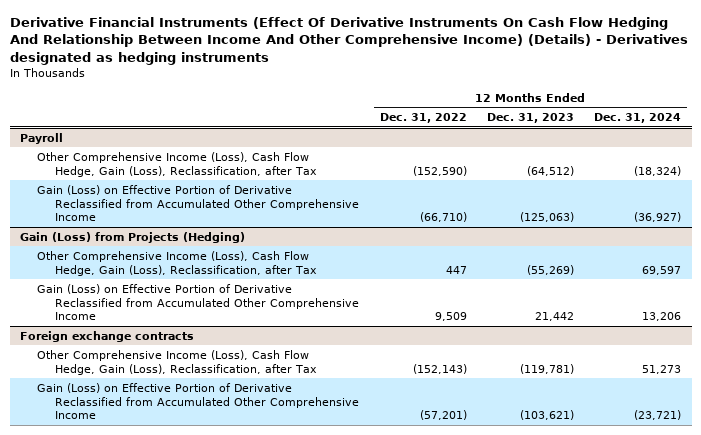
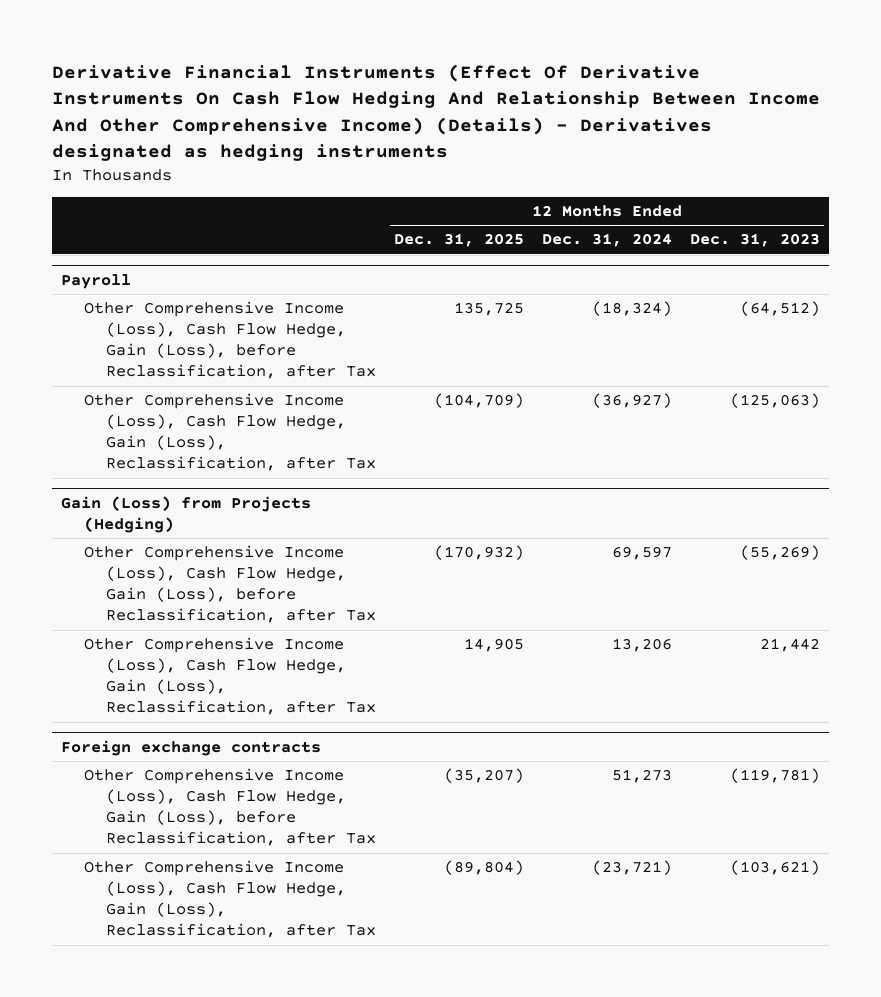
[379,113,467,124] Dec. 31, 2022 -> none
none -> [394,233,525,248] Dec. 31, 2025
[37,184,360,222] Gain (Loss) on Effective Portion of Derivative Reclassified from Accumulated Other Comprehensive Income -> none
none -> [83,301,377,380] Other Comprehensive Income (Loss), Cash Flow Hedge, Gain (Loss), before Reclassification, after Tax
[526,165,574,176] (64,512) -> [729,393,820,409] (125,063)
[634,165,682,176] (18,324) -> [591,393,672,409] (36,927)
[37,283,360,321] Gain (Loss) on Effective Portion of Derivative Reclassified from Accumulated Other Comprehensive Income -> none
none -> [83,545,377,624] Other Comprehensive Income (Loss), Cash Flow Hedge, Gain (Loss), before Reclassification, after Tax
[526,264,574,275] (55,269) -> [759,638,820,653] 21,442
[642,265,682,275] 69,597 -> [611,638,672,653] 13,206
[37,382,360,420] Gain (Loss) on Effective Portion of Derivative Reclassified from Accumulated Other Comprehensive Income -> none
none -> [83,768,377,847] Other Comprehensive Income (Loss), Cash Flow Hedge, Gain (Loss), before Reclassification, after Tax
[519,363,574,374] (119,781) -> [729,860,820,876] (103,621)
[642,364,682,374] 51,273 -> [591,860,672,876] (23,721)

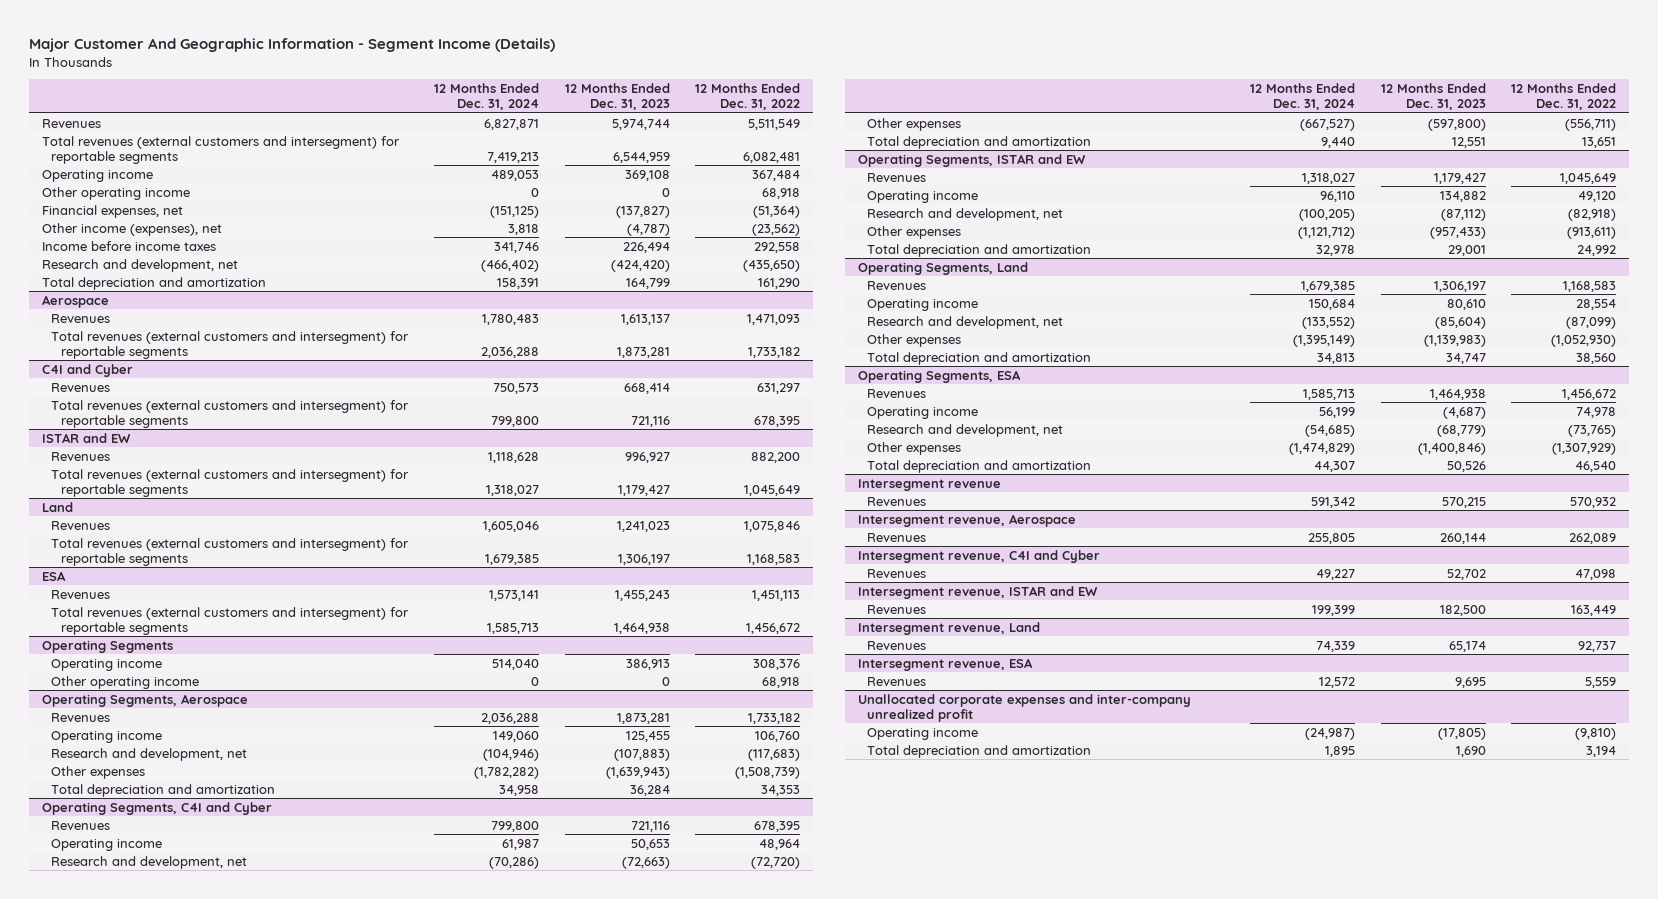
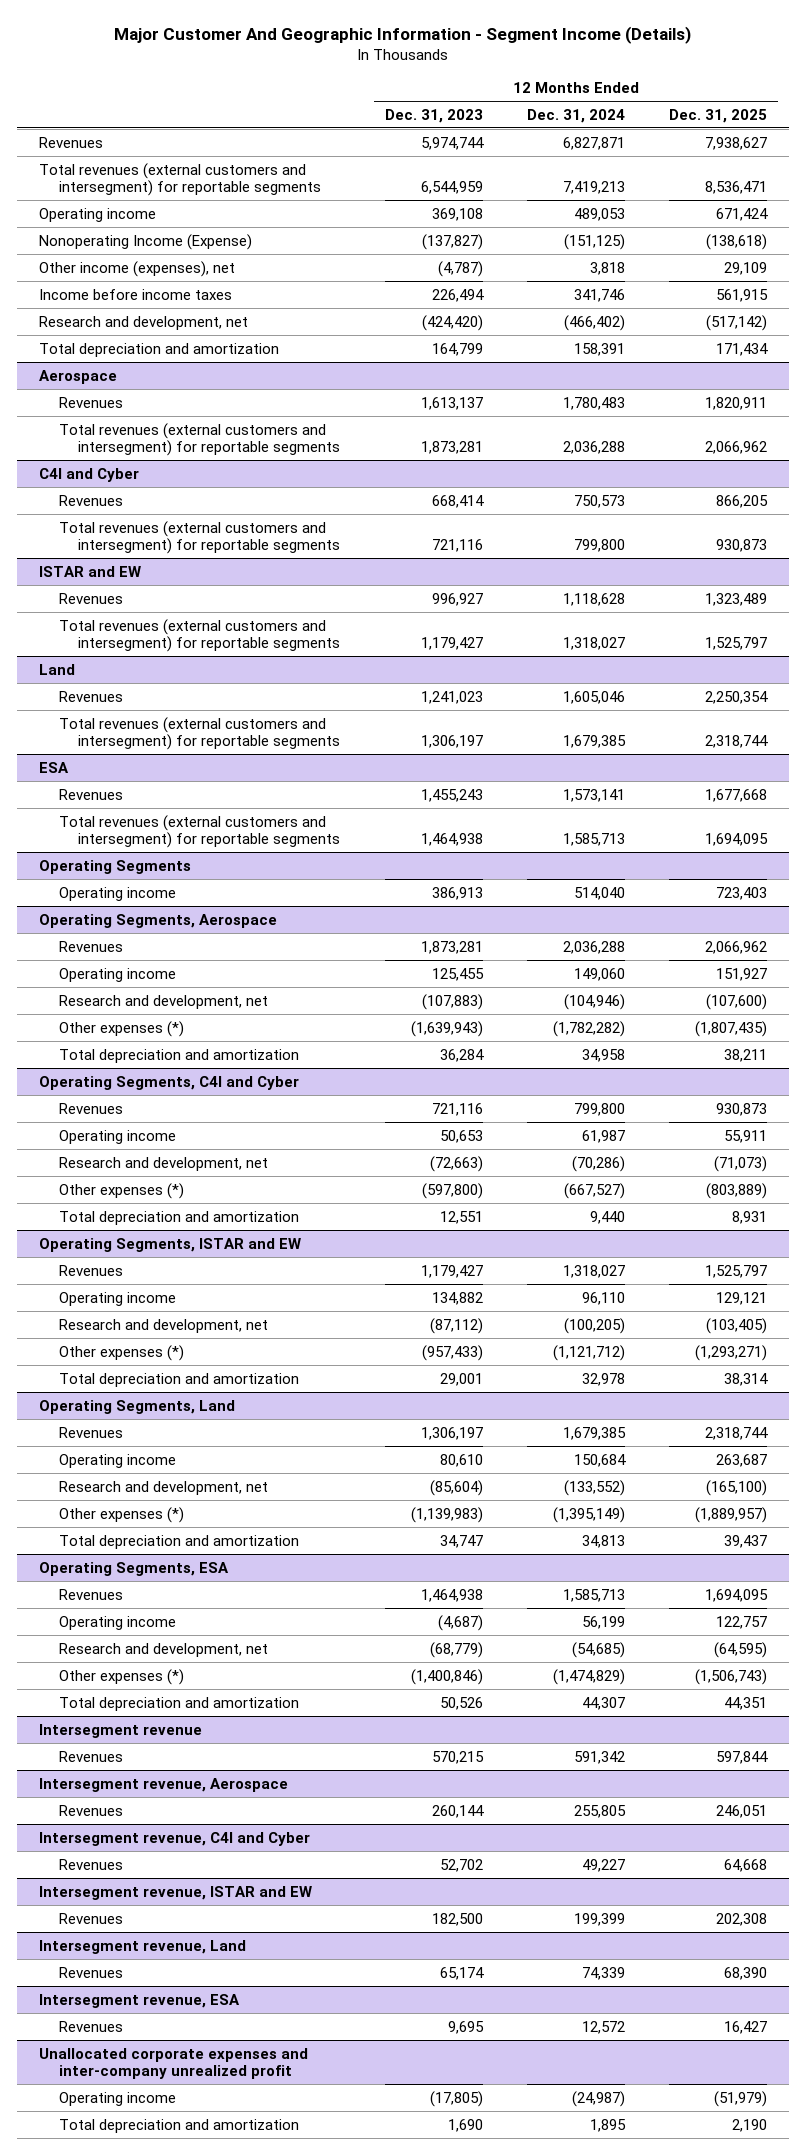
[695,83,801,111] 12 Months Ended Dec. 31, 2022 -> none
none -> [669,108,768,123] Dec. 31, 2025
[42,186,191,200] Other operating income -> none
[42,204,184,218] Financial expenses, net -> [38,233,252,250] Nonoperating Income (Expense)
[51,675,200,689] Other operating income -> none
[51,765,146,779] Other expenses -> [58,1020,184,1037] Other expenses (*)
[867,117,962,131] Other expenses -> [58,1182,184,1199] Other expenses (*)
[867,225,962,239] Other expenses -> [58,1344,184,1361] Other expenses (*)
[867,333,962,347] Other expenses -> [58,1506,184,1523] Other expenses (*)
[867,441,962,455] Other expenses -> [58,1668,184,1685] Other expenses (*)

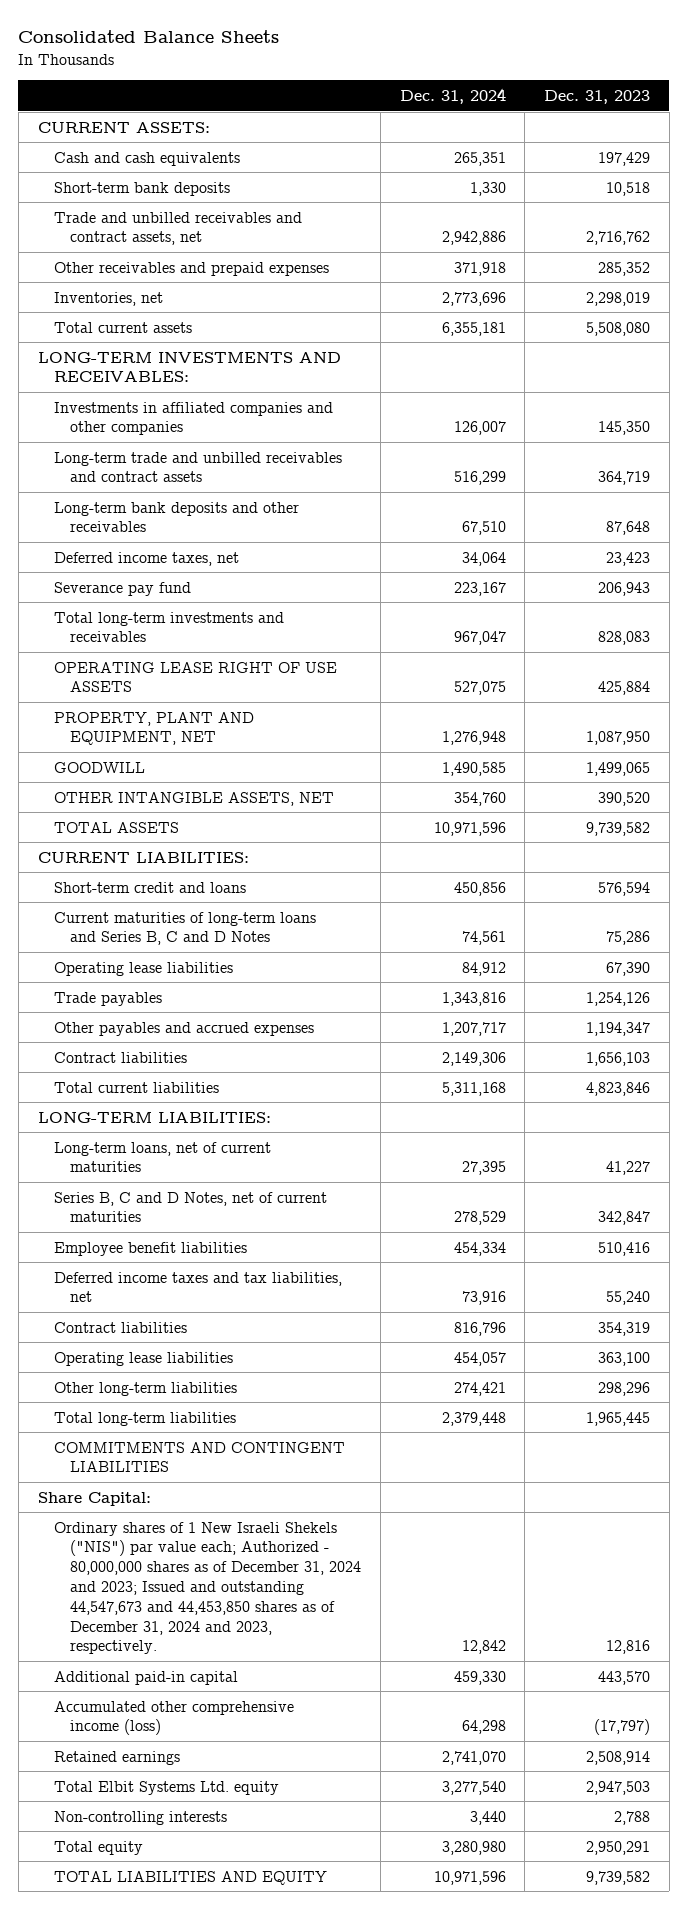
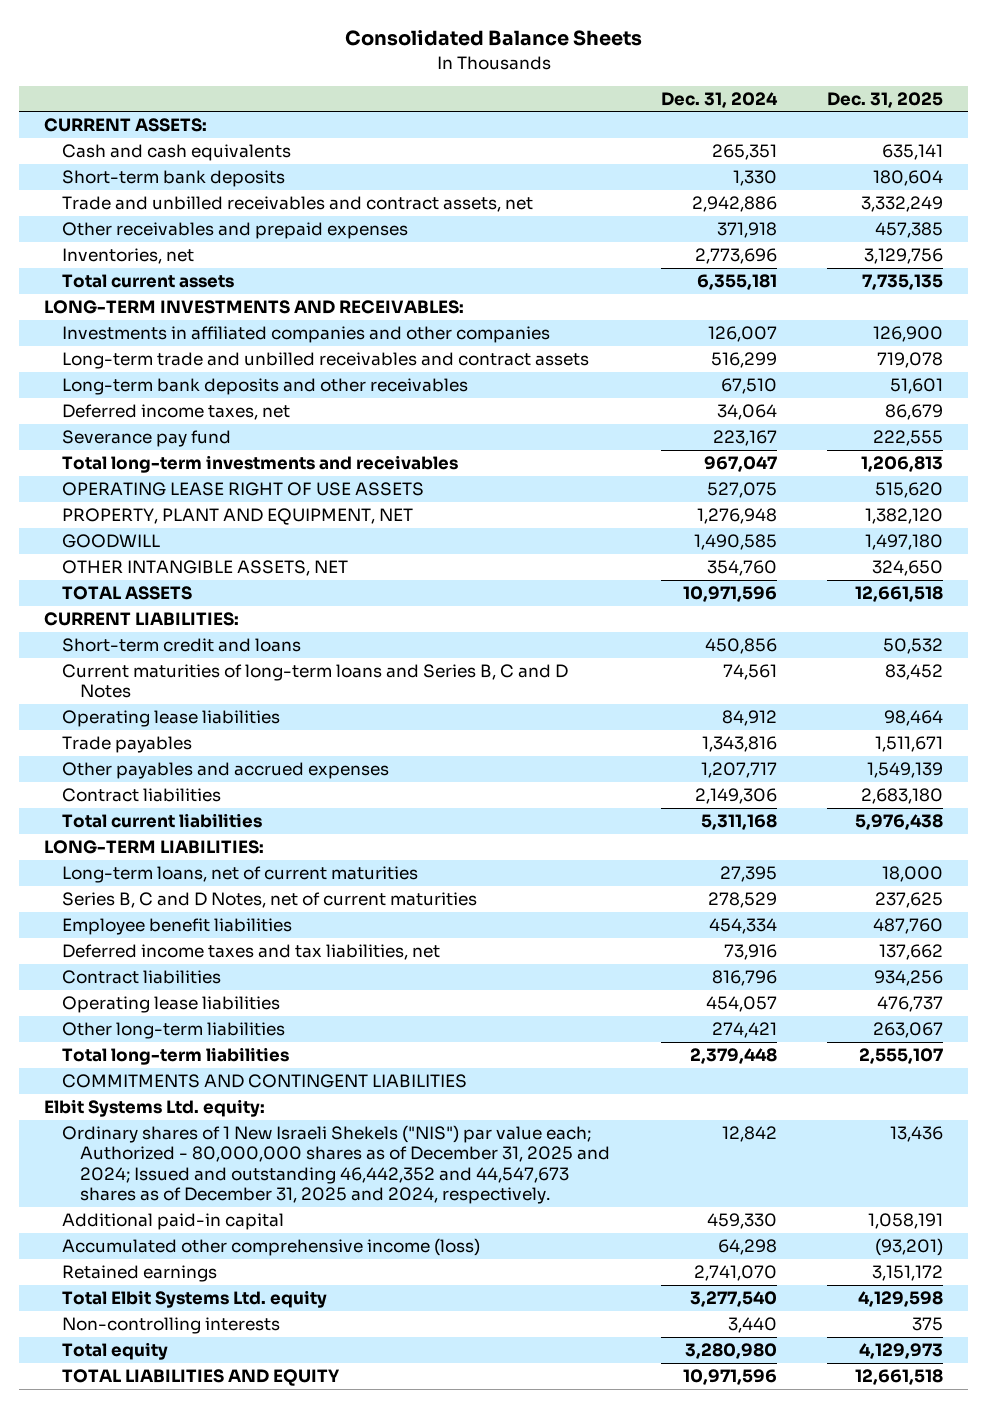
[544,89,651,104] Dec. 31, 2023 -> none
none -> [827,91,944,108] Dec. 31, 2025
[37,1491,151,1506] Share Capital: -> none
none -> [44,1099,266,1118] Elbit Systems Ltd. equity:
[53,1521,362,1655] Ordinary shares of 1 New Israeli Shekels ("NIS") par value each; Authorized - 80,000,000 shares as of December 31, 2024 and 2023; Issued and outstanding 44,547,673 and 44,453,850 shares as of December 31, 2024 and 2023, respectively. -> [62,1125,611,1204] Ordinary shares of 1 New Israeli Shekels ("NIS") par value each; Authorized - 80,000,000 shares as of December 31, 2025 and 2024; Issued and outstanding 46,442,352 and 44,547,673 shares as of December 31, 2025 and 2024, respectively.

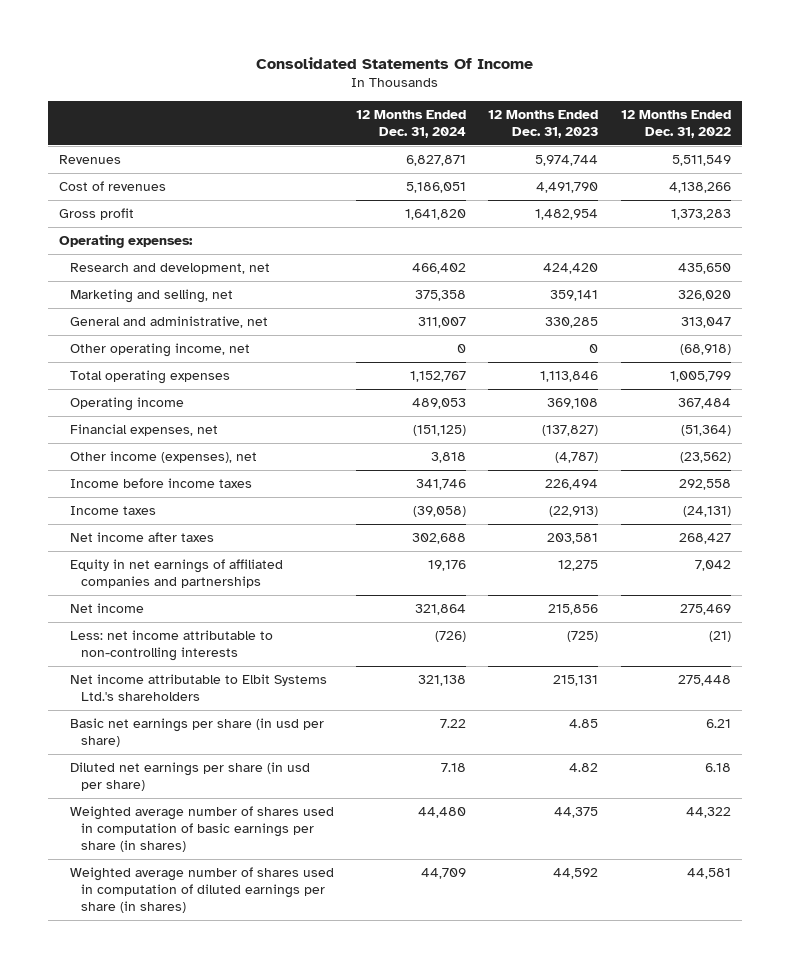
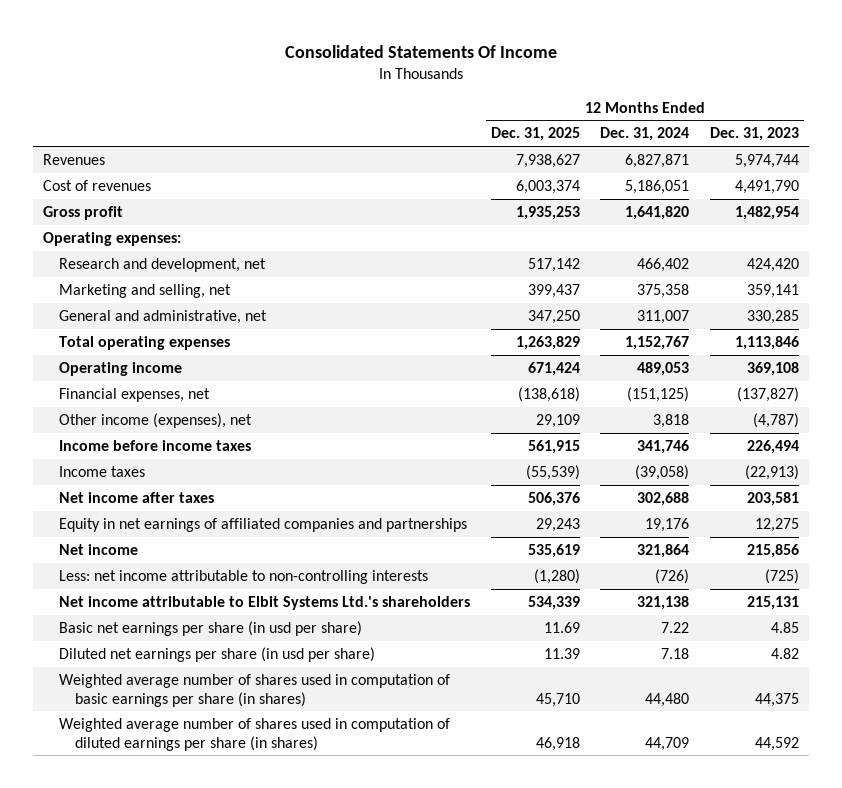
[620,110,731,139] 12 Months Ended Dec. 31, 2022 -> none
none -> [490,127,580,142] Dec. 31, 2025
[69,343,250,358] Other operating income, net -> none

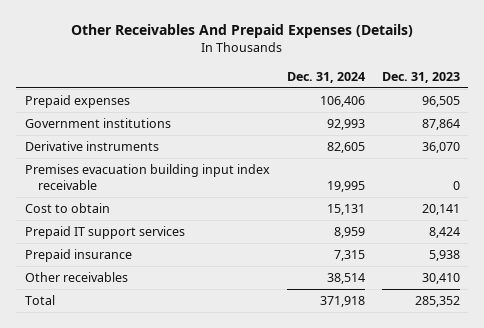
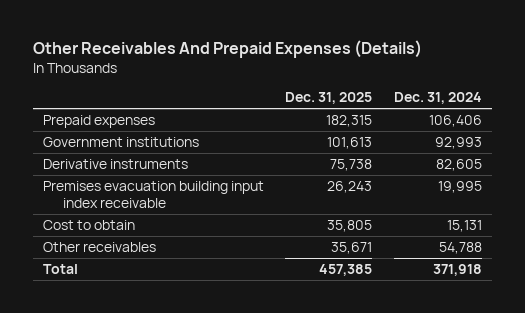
[381,71,460,83] Dec. 31, 2023 -> none
none -> [285,92,373,105] Dec. 31, 2025
[24,226,185,240] Prepaid IT support services -> none
[24,249,132,263] Prepaid insurance -> none
[326,273,365,285] 38,514 -> [438,241,482,254] 54,788

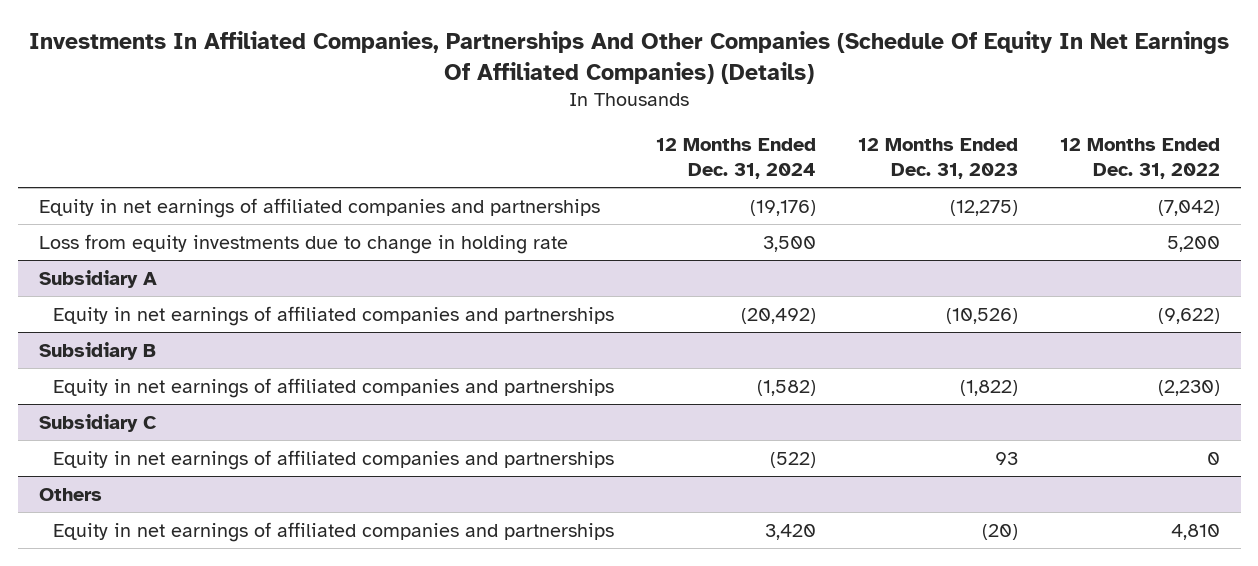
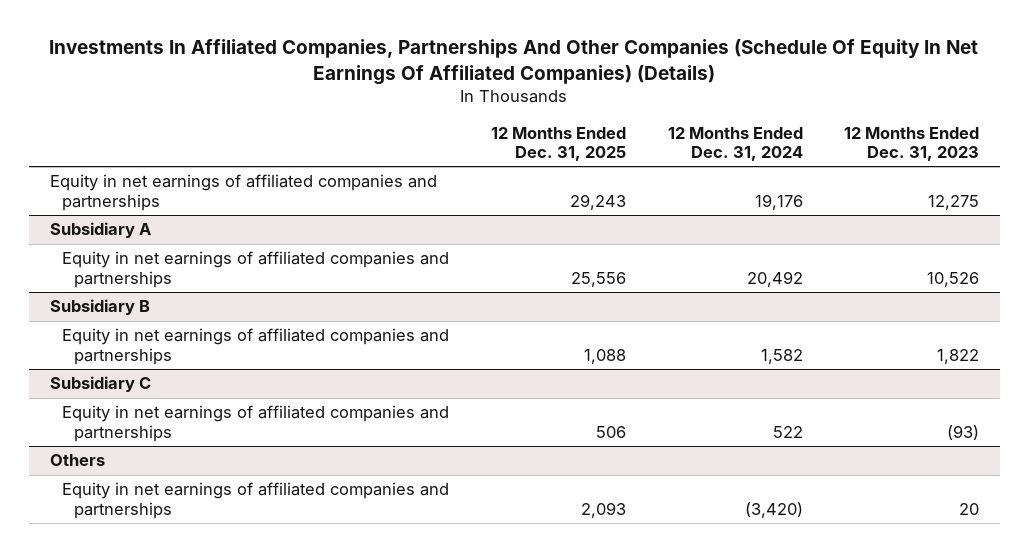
[1059,138,1220,180] 12 Months Ended Dec. 31, 2022 -> none
none -> [490,126,626,161] 12 Months Ended Dec. 31, 2025
[38,233,568,254] Loss from equity investments due to change in holding rate -> none
[750,199,817,216] (19,176) -> [754,193,803,210] 19,176
[949,199,1018,216] (12,275) -> [928,194,980,210] 12,275
[741,307,817,324] (20,492) -> [746,270,803,287] 20,492
[945,307,1018,324] (10,526) -> [927,271,980,287] 10,526
[757,379,817,396] (1,582) -> [760,348,803,364] 1,582
[959,379,1018,396] (1,822) -> [937,348,980,364] 1,822
[770,451,817,468] (522) -> [772,425,803,438] 522
[994,451,1018,465] 93 -> [947,424,980,440] (93)
[765,523,817,540] 3,420 -> [744,501,803,518] (3,420)
[981,523,1018,540] (20) -> [959,502,980,515] 20

